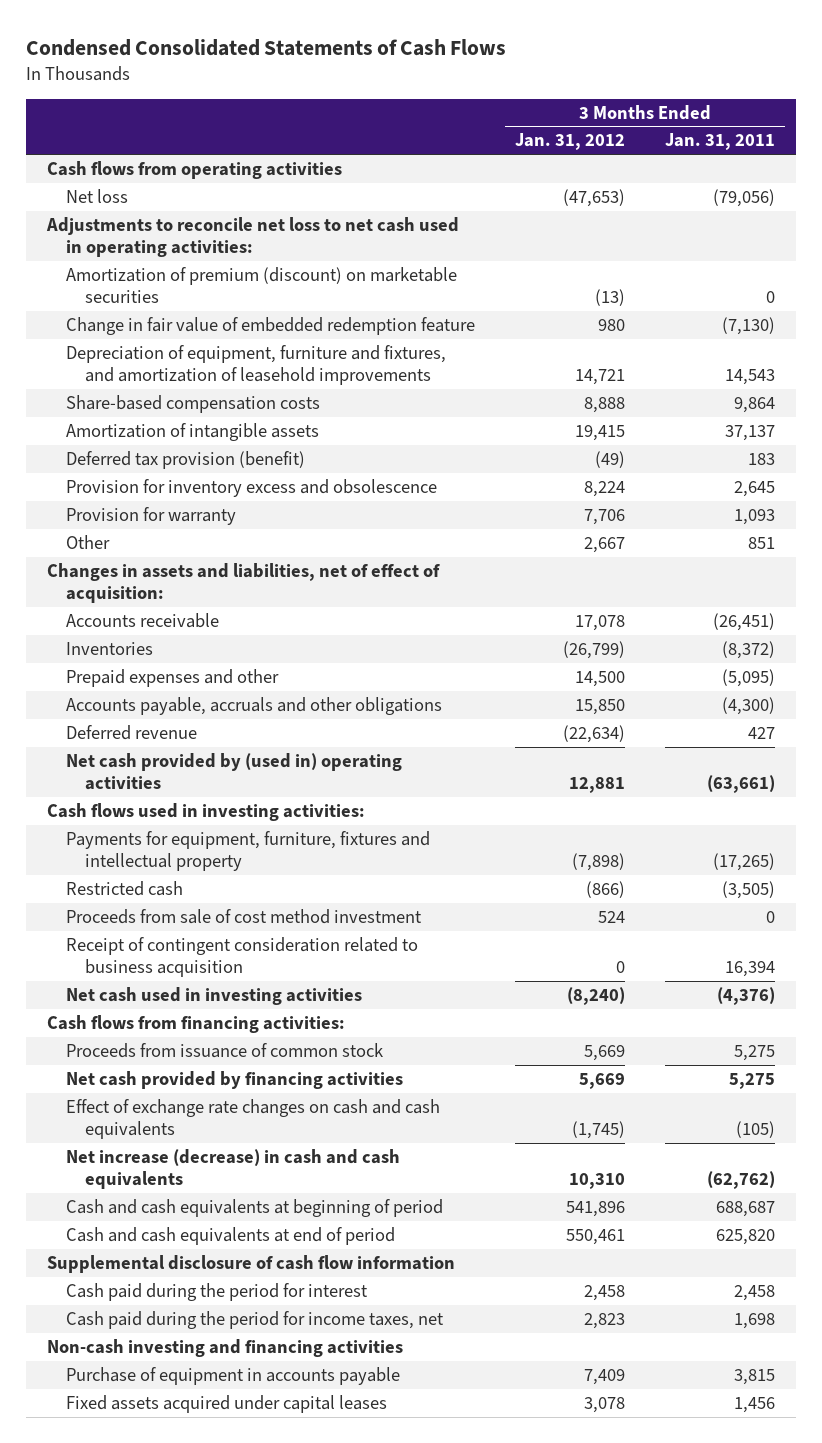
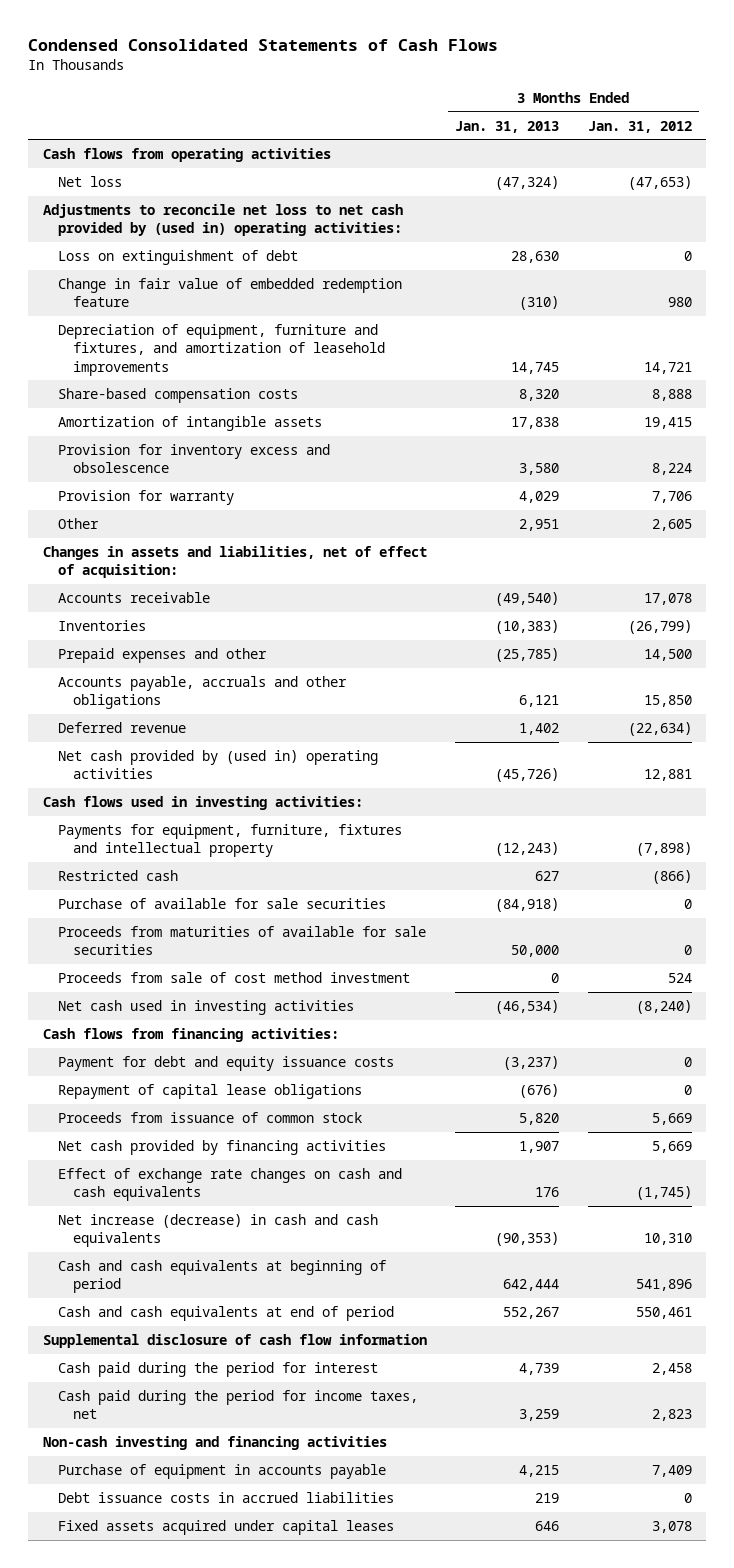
[665,133,776,151] Jan. 31, 2011 -> none
none -> [455,120,560,133] Jan. 31, 2013
[65,267,457,303] Amortization of premium (discount) on marketable securities -> none
[45,217,459,257] Adjustments to reconcile net loss to net cash used in operating activities: -> [42,203,403,237] Adjustments to reconcile net loss to net cash provided by (used in) operating activities:
none -> [57,249,298,265] Loss on extinguishment of debt
[65,451,305,470] Deferred tax provision (benefit) -> none
[583,537,625,554] 2,667 -> [651,518,692,531] 2,605
none -> [57,897,386,909] Purchase of available for sale securities
none -> [57,925,426,956] Proceeds from maturities of available for sale securities
[65,937,418,977] Receipt of contingent consideration related to business acquisition -> none
none -> [57,1055,394,1071] Payment for debt and equity issuance costs
none -> [57,1083,362,1099] Repayment of capital lease obligations
none -> [57,1491,394,1503] Debt issuance costs in accrued liabilities

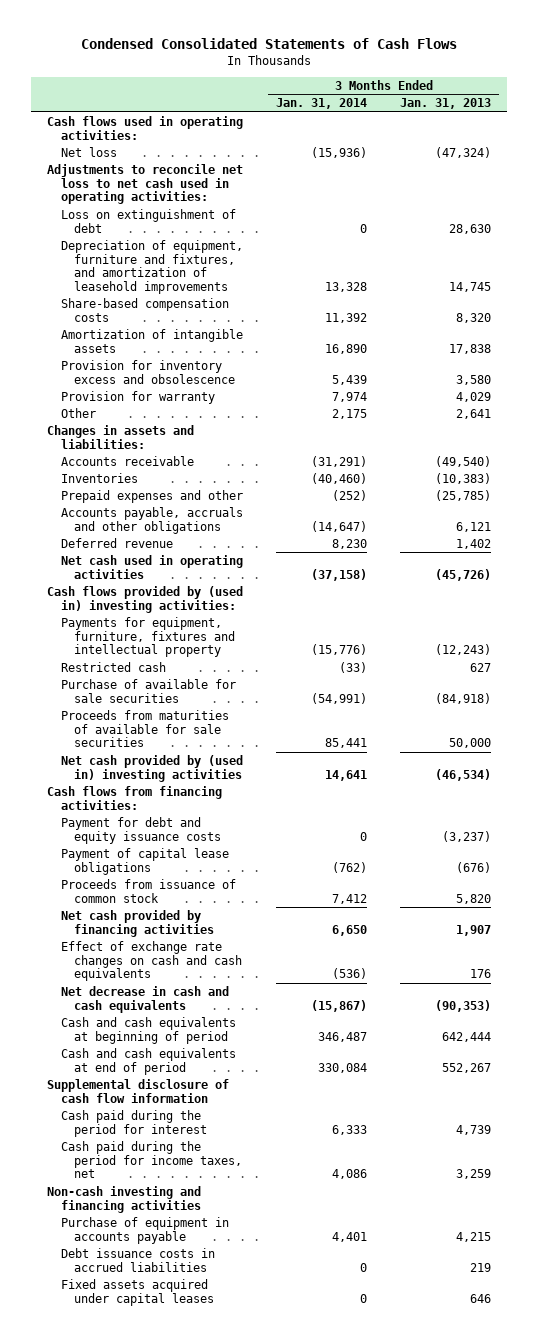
[587,120,692,133] Jan. 31, 2012 -> none
none -> [276,98,368,110] Jan. 31, 2014
[42,147,331,162] Cash flows from operating activities -> [47,115,244,140] Cash flows used in operating activities:
[42,203,403,237] Adjustments to reconcile net loss to net cash provided by (used in) operating activities: -> [47,163,244,205] Adjustments to reconcile net loss to net cash used in operating activities:
[57,277,402,308] Change in fair value of embedded redemption feature -> none
[519,518,560,531] 2,951 -> [456,408,492,419] 2,641
[42,545,427,579] Changes in assets and liabilities, net of effect of acquisition: -> [47,424,195,449] Changes in assets and liabilities:
[57,749,378,780] Net cash provided by (used in) operating activities -> [60,554,243,579] Net cash used in operating activities
[42,795,363,810] Cash flows used in investing activities: -> [47,585,244,613] Cash flows provided by (used in) investing activities:
[57,971,410,983] Proceeds from sale of cost method investment -> none
[57,999,354,1015] Net cash used in investing activities -> [60,754,243,782] Net cash provided by (used in) investing activities
[57,1083,362,1099] Repayment of capital lease obligations -> [60,847,229,875] Payment of capital lease obligations
[57,1213,378,1248] Net increase (decrease) in cash and cash equivalents -> [60,985,229,1013] Net decrease in cash and cash equivalents

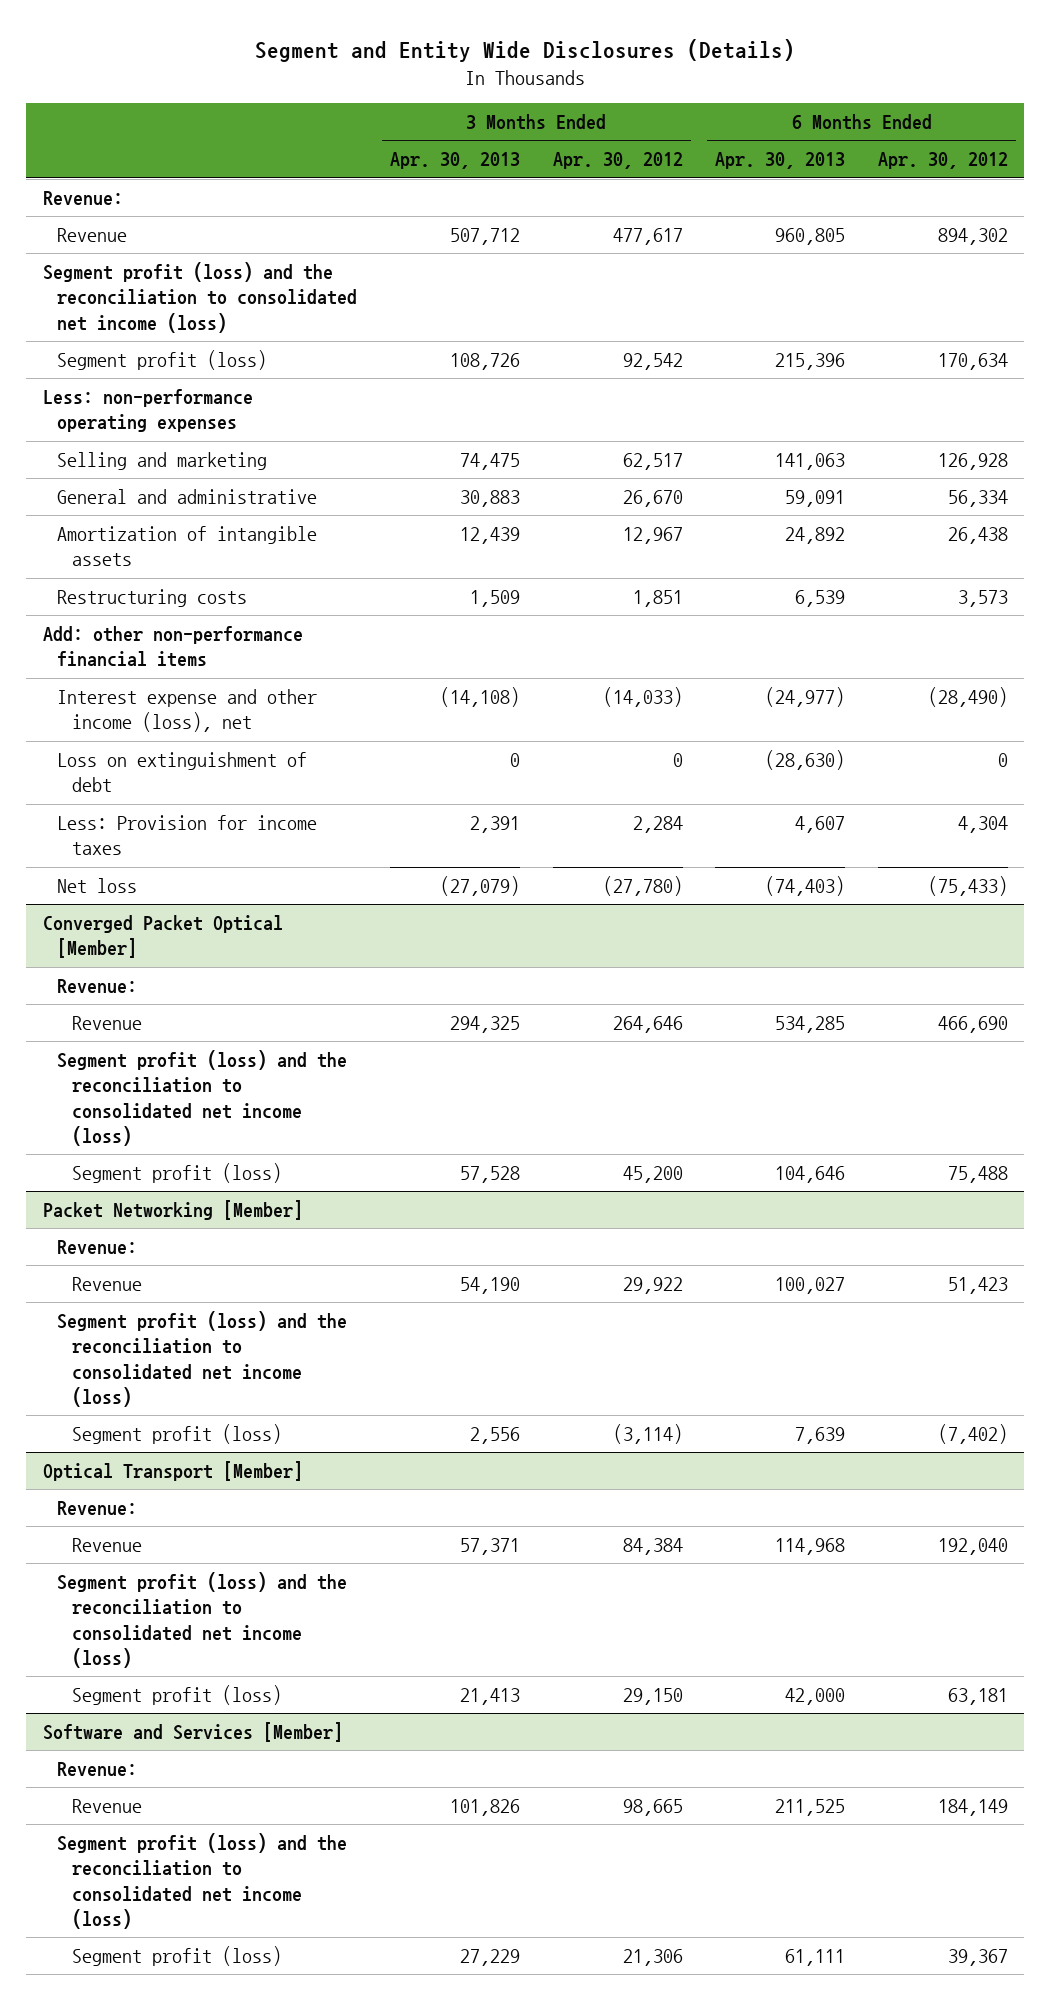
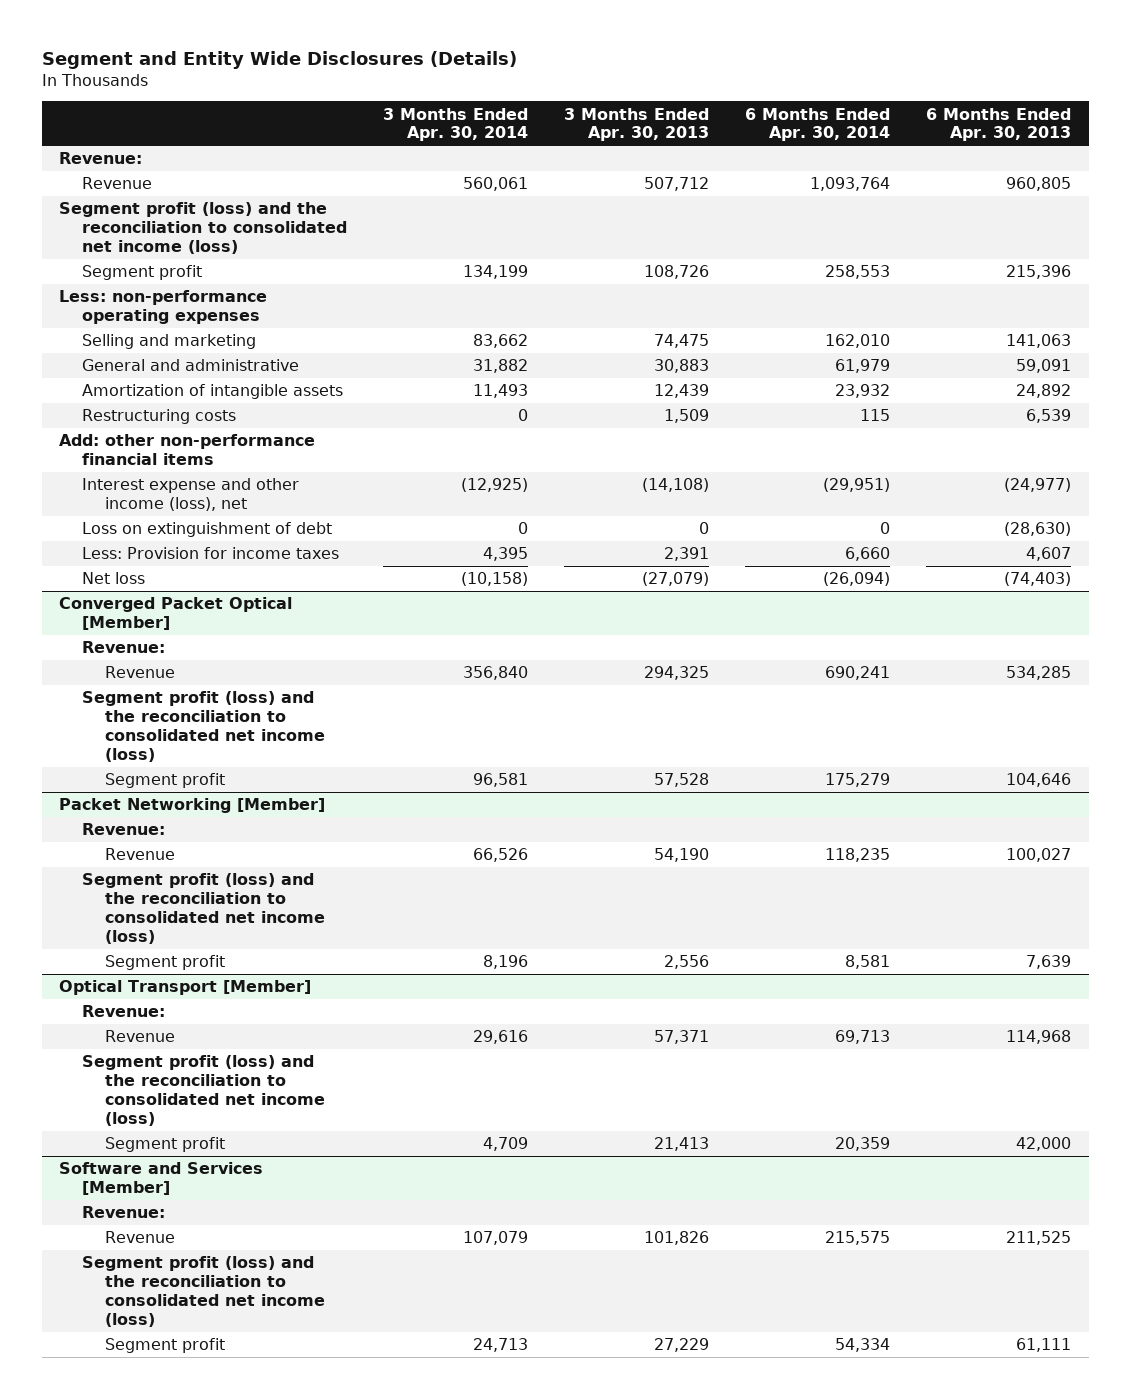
[552,152,683,170] Apr. 30, 2012 -> none
[877,152,1008,170] Apr. 30, 2012 -> none
none -> [383,107,529,142] 3 Months Ended Apr. 30, 2014
none -> [744,107,890,142] 6 Months Ended Apr. 30, 2014
[57,349,268,370] Segment profit (loss) -> [82,265,203,281] Segment profit
[71,1162,282,1183] Segment profit (loss) -> [105,773,226,789] Segment profit
[71,1423,282,1444] Segment profit (loss) -> [105,955,226,971] Segment profit
[71,1684,282,1705] Segment profit (loss) -> [105,1137,226,1153] Segment profit
[71,1945,282,1966] Segment profit (loss) -> [105,1338,226,1354] Segment profit

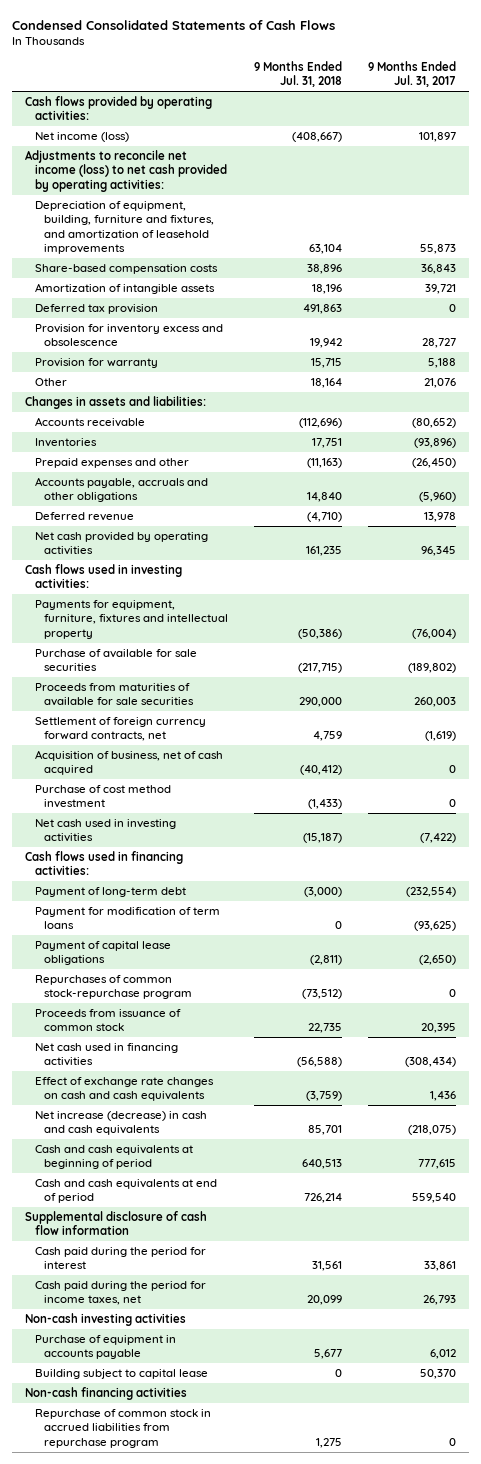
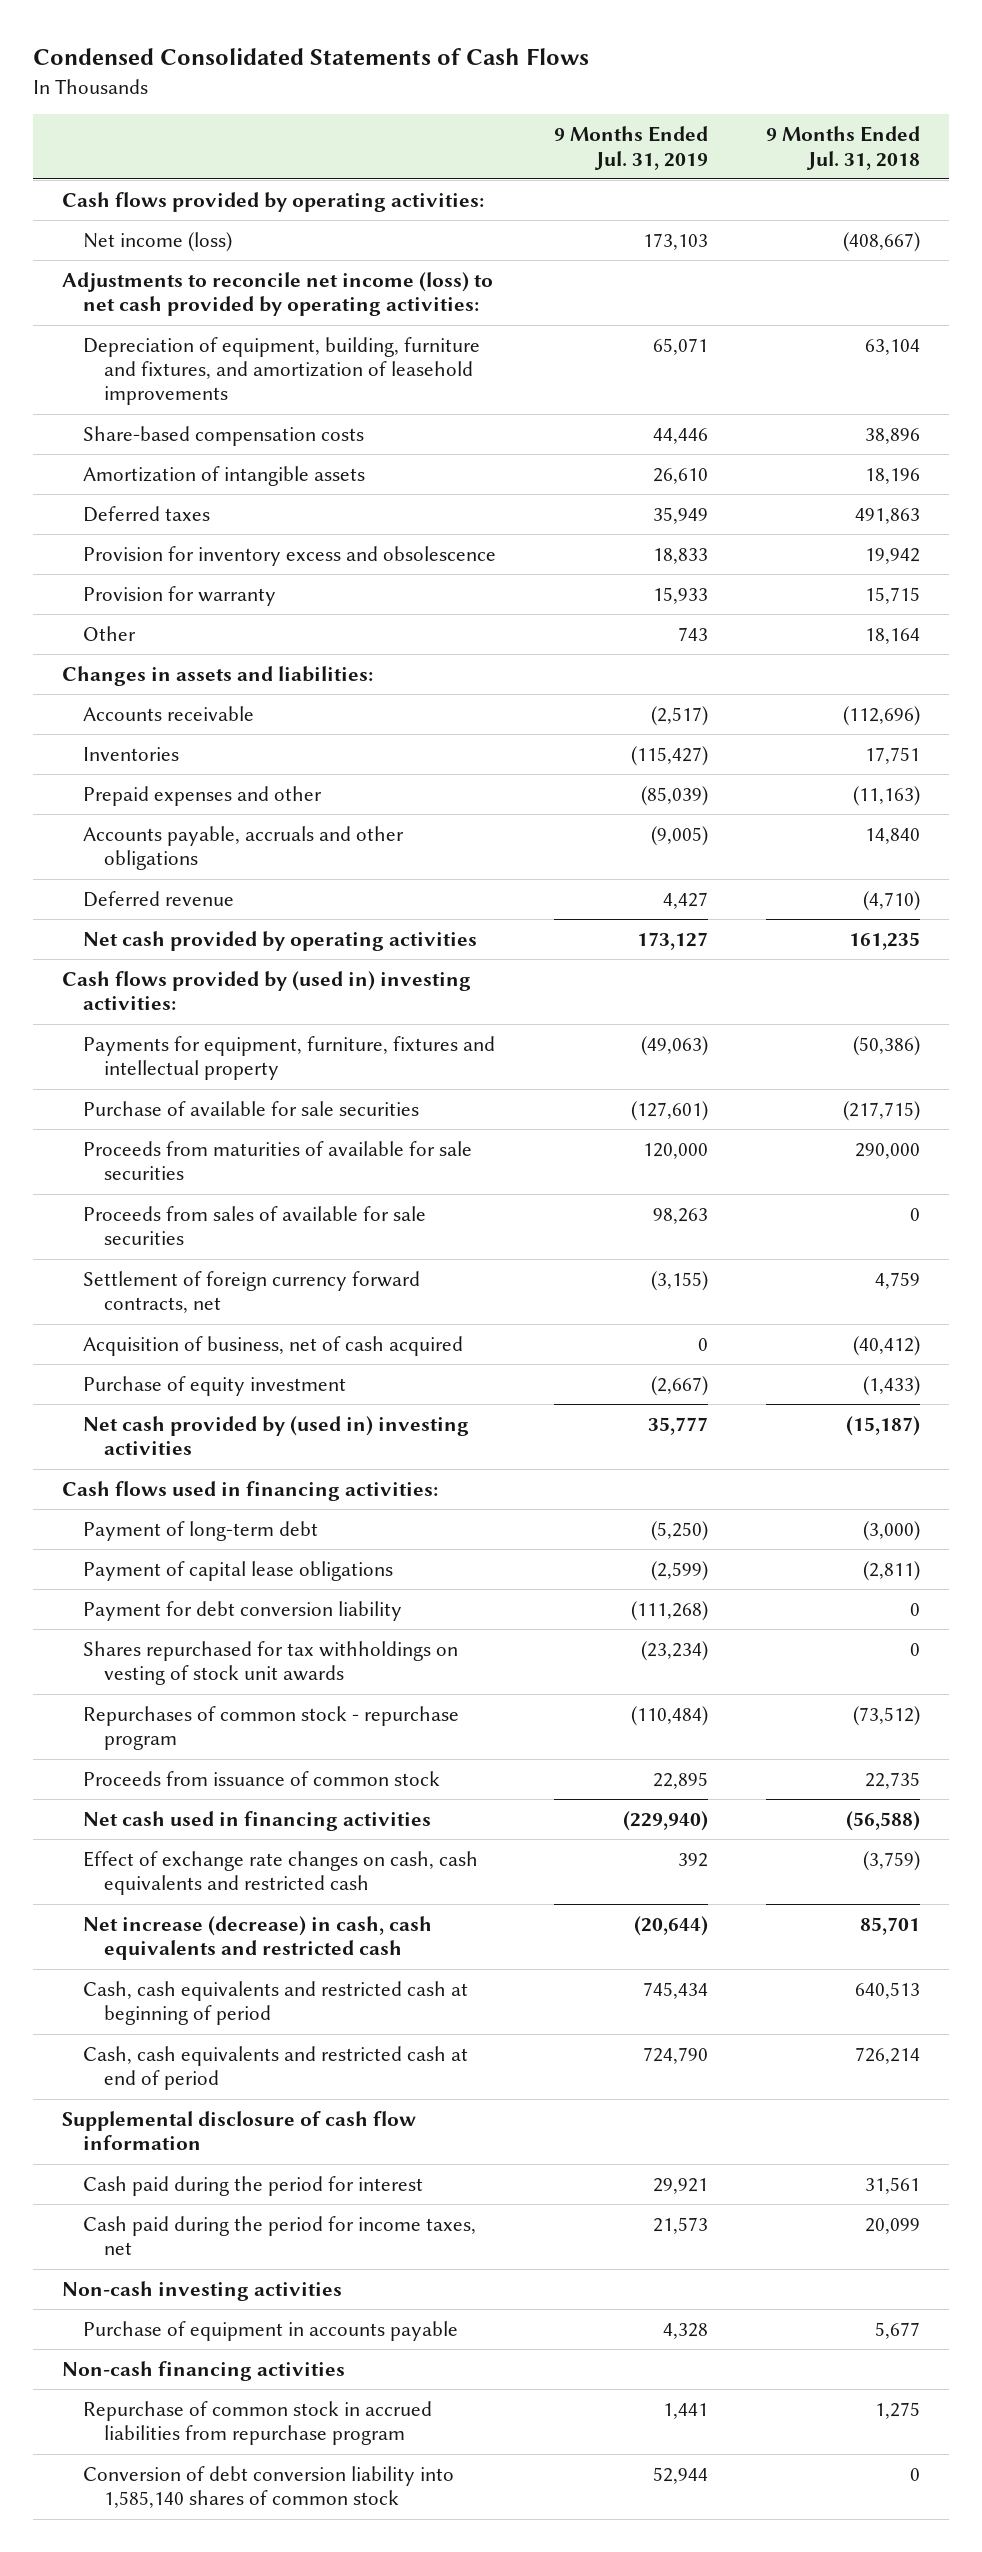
[368,61,457,88] 9 Months Ended Jul. 31, 2017 -> none
none -> [554,126,709,170] 9 Months Ended Jul. 31, 2019
[34,304,158,315] Deferred tax provision -> [83,505,211,522] Deferred taxes
[25,564,183,589] Cash flows used in investing activities: -> [62,970,472,1011] Cash flows provided by (used in) investing activities:
none -> [83,1205,427,1246] Proceeds from sales of available for sale securities
[34,785,171,809] Purchase of cost method investment -> [83,1375,347,1396] Purchase of equity investment
[34,819,176,843] Net cash used in investing activities -> [83,1415,470,1456] Net cash provided by (used in) investing activities
[34,907,220,930] Payment for modification of term loans -> none
none -> [83,1600,403,1621] Payment for debt conversion liability
none -> [83,1640,459,1686] Shares repurchased for tax withholdings on vesting of stock unit awards
[34,975,193,1000] Repurchases of common stock-repurchase program -> [83,1705,460,1751] Repurchases of common stock - repurchase program
[34,1077,214,1102] Effect of exchange rate changes on cash and cash equivalents -> [83,1850,479,1896] Effect of exchange rate changes on cash, cash equivalents and restricted cash
[34,1111,207,1136] Net increase (decrease) in cash and cash equivalents -> [83,1915,433,1961] Net increase (decrease) in cash, cash equivalents and restricted cash
[34,1145,193,1170] Cash and cash equivalents at beginning of period -> [83,1980,469,2026] Cash, cash equivalents and restricted cash at beginning of period
[34,1179,217,1204] Cash and cash equivalents at end of period -> [83,2045,469,2091] Cash, cash equivalents and restricted cash at end of period
[34,1369,208,1380] Building subject to capital lease -> none
none -> [83,2465,455,2509] Conversion of debt conversion liability into 1,585,140 shares of common stock

